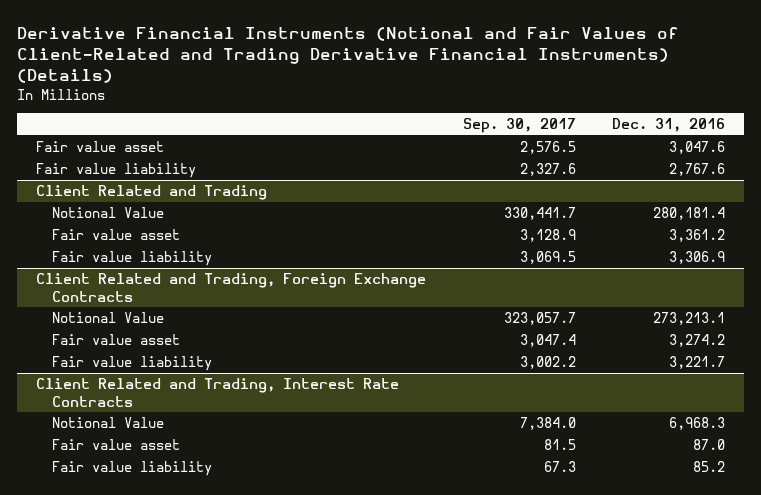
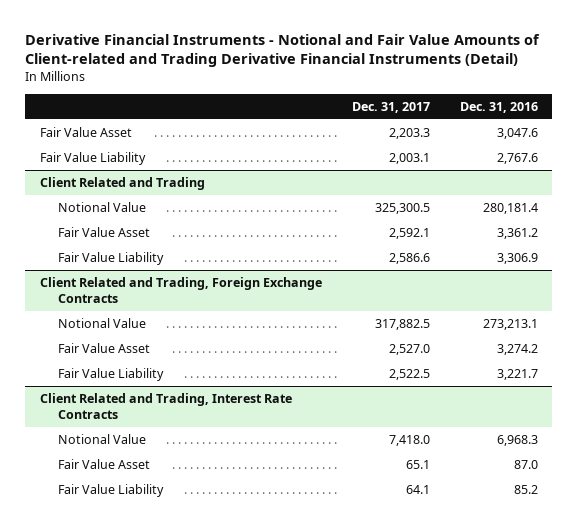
[17,26,680,84] Derivative Financial Instruments (Notional and Fair Values of Client-Related and Trading Derivative Financial Instruments) (Details) -> [25,33,541,68] Derivative Financial Instruments - Notional and Fair Value Amounts of Client-related and Trading Derivative Financial Instruments (Detail)
[462,118,576,134] Sep. 30, 2017 -> none
none -> [351,101,430,113] Dec. 31, 2017
[35,141,164,153] Fair value asset -> [40,127,133,138] Fair Value Asset
[35,163,196,179] Fair value liability -> [40,152,147,166] Fair Value Liability
[52,229,181,241] Fair value asset -> [58,227,151,238] Fair Value Asset
[52,251,213,267] Fair value liability -> [58,252,165,266] Fair Value Liability
[52,334,181,346] Fair value asset -> [58,343,151,354] Fair Value Asset
[52,356,213,372] Fair value liability -> [58,368,165,382] Fair Value Liability
[52,439,181,451] Fair value asset -> [58,459,151,470] Fair Value Asset
[52,461,213,477] Fair value liability -> [58,484,165,498] Fair Value Liability

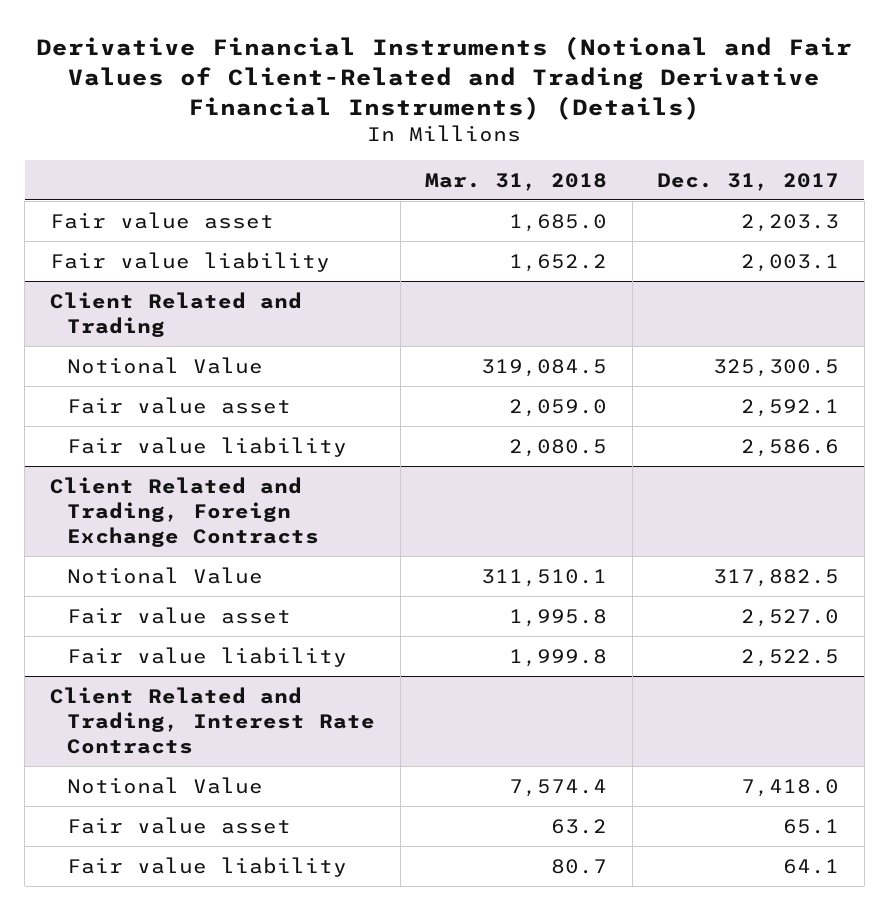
[25,33,541,68] Derivative Financial Instruments - Notional and Fair Value Amounts of Client-related and Trading Derivative Financial Instruments (Detail) -> [36,35,853,120] Derivative Financial Instruments (Notional and Fair Values of Client-Related and Trading Derivative Financial Instruments) (Details)
[459,101,538,113] Dec. 31, 2016 -> none
none -> [425,172,608,191] Mar. 31, 2018
[40,127,133,138] Fair Value Asset -> [49,211,274,229] Fair value asset
[40,152,147,166] Fair Value Liability -> [49,251,330,272] Fair value liability
[58,227,151,238] Fair Value Asset -> [67,396,292,414] Fair value asset
[58,252,165,266] Fair Value Liability -> [67,436,348,457] Fair value liability
[58,343,151,354] Fair Value Asset -> [67,606,292,624] Fair value asset
[58,368,165,382] Fair Value Liability -> [67,646,348,667] Fair value liability
[58,459,151,470] Fair Value Asset -> [67,816,292,834] Fair value asset
[58,484,165,498] Fair Value Liability -> [67,856,348,877] Fair value liability

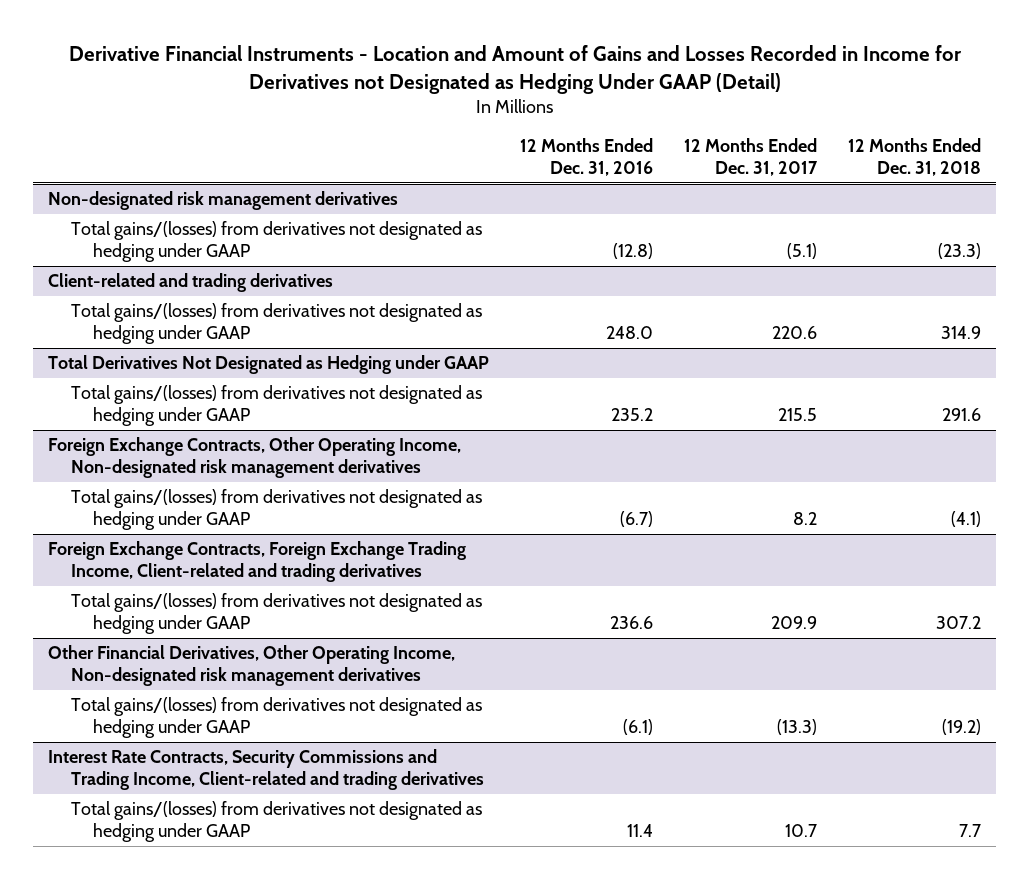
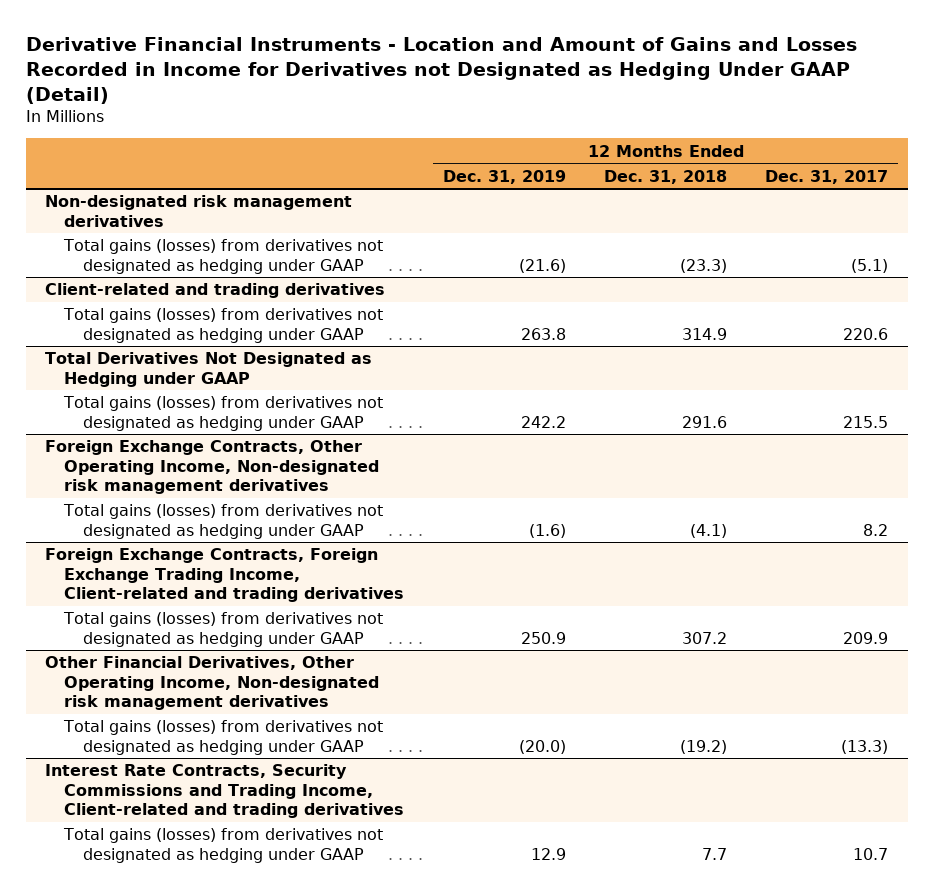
[520,137,654,177] 12 Months Ended Dec. 31, 2016 -> none
none -> [442,169,566,184] Dec. 31, 2019
[70,221,482,263] Total gains/(losses) from derivatives not designated as hedging under GAAP -> [63,239,384,274] Total gains (losses) from derivatives not designated as hedging under GAAP
[70,303,482,345] Total gains/(losses) from derivatives not designated as hedging under GAAP -> [63,308,384,343] Total gains (losses) from derivatives not designated as hedging under GAAP
[70,385,482,427] Total gains/(losses) from derivatives not designated as hedging under GAAP -> [63,396,384,431] Total gains (losses) from derivatives not designated as hedging under GAAP
[70,489,482,531] Total gains/(losses) from derivatives not designated as hedging under GAAP -> [63,504,384,539] Total gains (losses) from derivatives not designated as hedging under GAAP
[70,593,482,635] Total gains/(losses) from derivatives not designated as hedging under GAAP -> [63,612,384,647] Total gains (losses) from derivatives not designated as hedging under GAAP
[70,697,482,739] Total gains/(losses) from derivatives not designated as hedging under GAAP -> [63,720,384,755] Total gains (losses) from derivatives not designated as hedging under GAAP
[70,801,482,843] Total gains/(losses) from derivatives not designated as hedging under GAAP -> [63,828,384,863] Total gains (losses) from derivatives not designated as hedging under GAAP

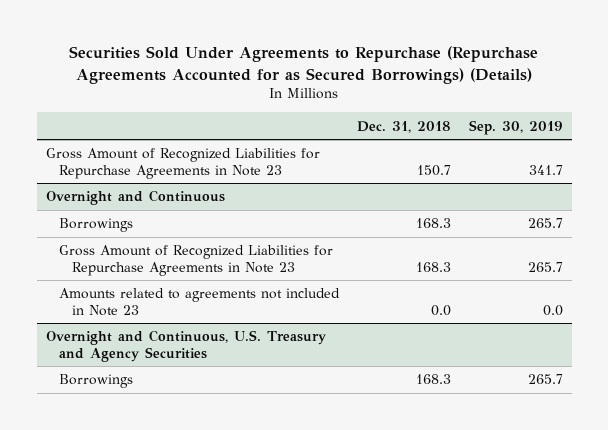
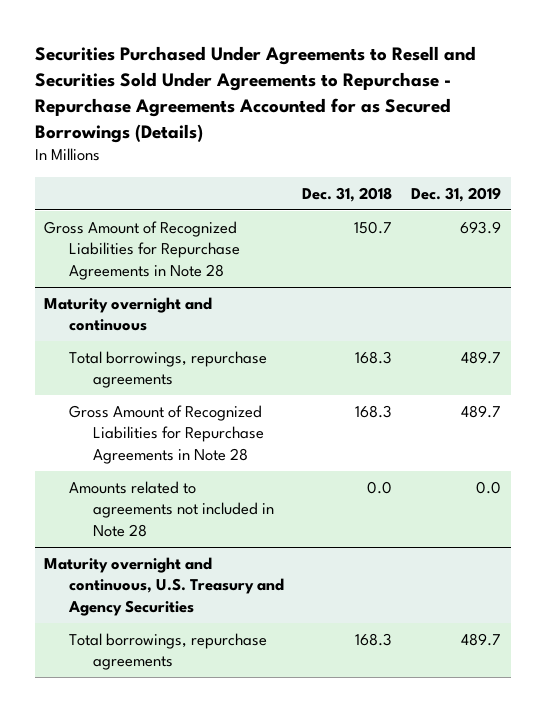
[69,46,539,84] Securities Sold Under Agreements to Repurchase (Repurchase Agreements Accounted for as Secured Borrowings) (Details) -> [34,46,476,143] Securities Purchased Under Agreements to Resell and Securities Sold Under Agreements to Repurchase - Repurchase Agreements Accounted for as Secured Borrowings (Details)
[468,119,563,135] Sep. 30, 2019 -> none
none -> [411,186,502,202] Dec. 31, 2019
[45,148,320,179] Gross Amount of Recognized Liabilities for Repurchase Agreements in Note 23 -> [44,220,240,281] Gross Amount of Recognized Liabilities for Repurchase Agreements in Note 28
[45,190,225,206] Overnight and Continuous -> [44,296,213,332] Maturity overnight and continuous
[58,218,133,233] Borrowings -> [68,350,267,389] Total borrowings, repurchase agreements
[58,245,333,276] Gross Amount of Recognized Liabilities for Repurchase Agreements in Note 23 -> [68,404,265,465] Gross Amount of Recognized Liabilities for Repurchase Agreements in Note 28
[58,288,340,316] Amounts related to agreements not included in Note 23 -> [68,480,275,538] Amounts related to agreements not included in Note 28
[45,330,326,362] Overnight and Continuous, U.S. Treasury and Agency Securities -> [44,556,284,617] Maturity overnight and continuous, U.S. Treasury and Agency Securities
[58,374,133,389] Borrowings -> [68,632,267,671] Total borrowings, repurchase agreements

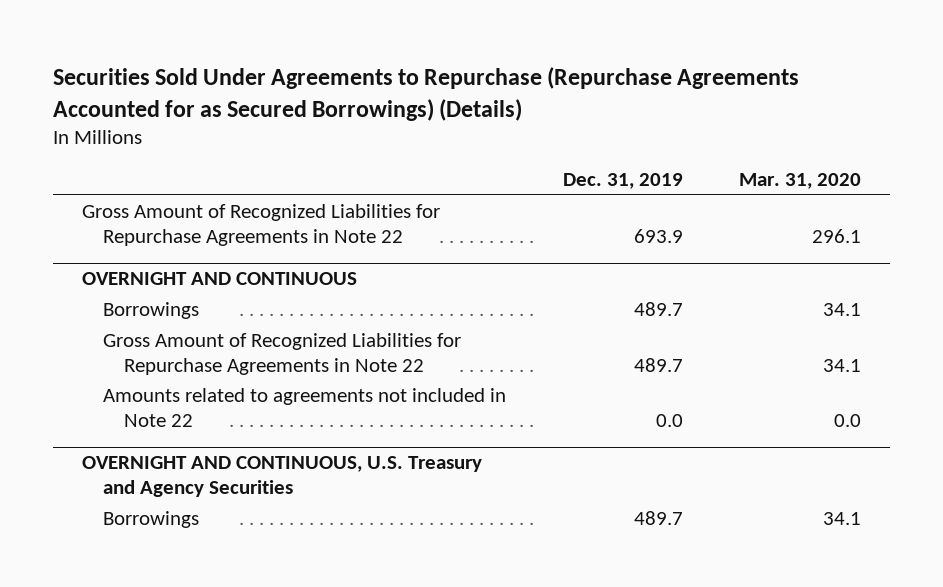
[34,46,476,143] Securities Purchased Under Agreements to Resell and Securities Sold Under Agreements to Repurchase - Repurchase Agreements Accounted for as Secured Borrowings (Details) -> [53,67,800,121] Securities Sold Under Agreements to Repurchase (Repurchase Agreements Accounted for as Secured Borrowings) (Details)
[302,186,393,202] Dec. 31, 2018 -> none
none -> [739,173,862,190] Mar. 31, 2020
[44,220,240,281] Gross Amount of Recognized Liabilities for Repurchase Agreements in Note 28 -> [81,203,440,246] Gross Amount of Recognized Liabilities for Repurchase Agreements in Note 22
[44,296,213,332] Maturity overnight and continuous -> [81,272,357,286] OVERNIGHT AND CONTINUOUS
[68,350,267,389] Total borrowings, repurchase agreements -> [102,301,199,319] Borrowings
[68,404,265,465] Gross Amount of Recognized Liabilities for Repurchase Agreements in Note 28 -> [102,332,461,375] Gross Amount of Recognized Liabilities for Repurchase Agreements in Note 22
[68,480,275,538] Amounts related to agreements not included in Note 28 -> [102,387,506,427] Amounts related to agreements not included in Note 22
[44,556,284,617] Maturity overnight and continuous, U.S. Treasury and Agency Securities -> [81,456,482,498] OVERNIGHT AND CONTINUOUS, U.S. Treasury and Agency Securities
[68,632,267,671] Total borrowings, repurchase agreements -> [102,510,199,528] Borrowings

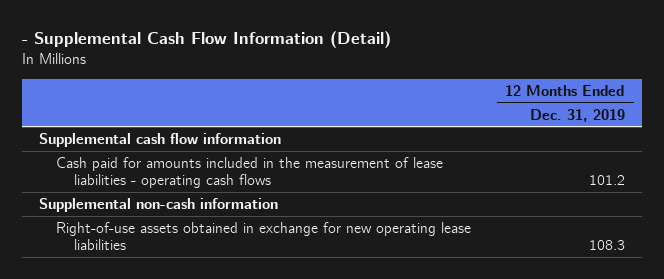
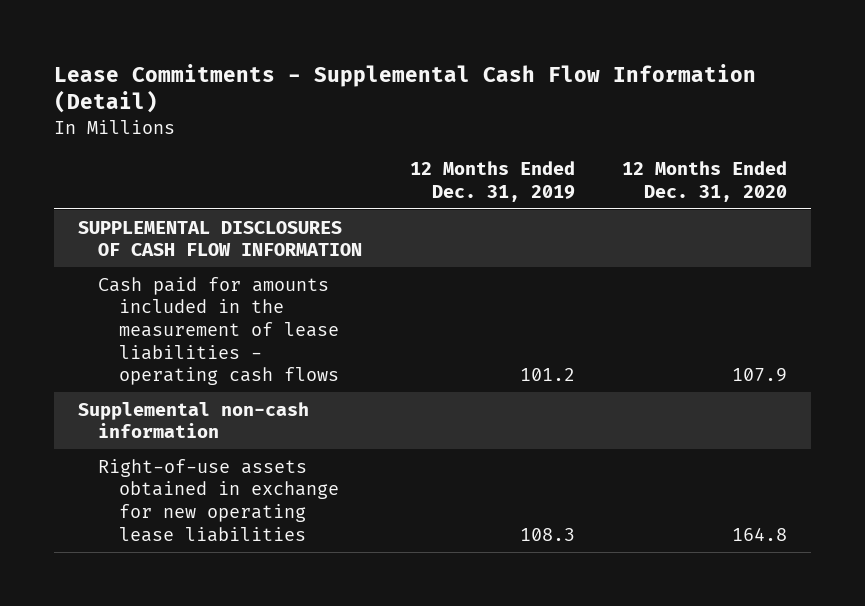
[21,31,391,49] - Supplemental Cash Flow Information (Detail) -> [53,63,756,114] Lease Commitments - Supplemental Cash Flow Information (Detail)
none -> [621,161,787,202] 12 Months Ended Dec. 31, 2020
[38,132,281,147] Supplemental cash flow information -> [77,220,363,257] SUPPLEMENTAL DISCLOSURES OF CASH FLOW INFORMATION

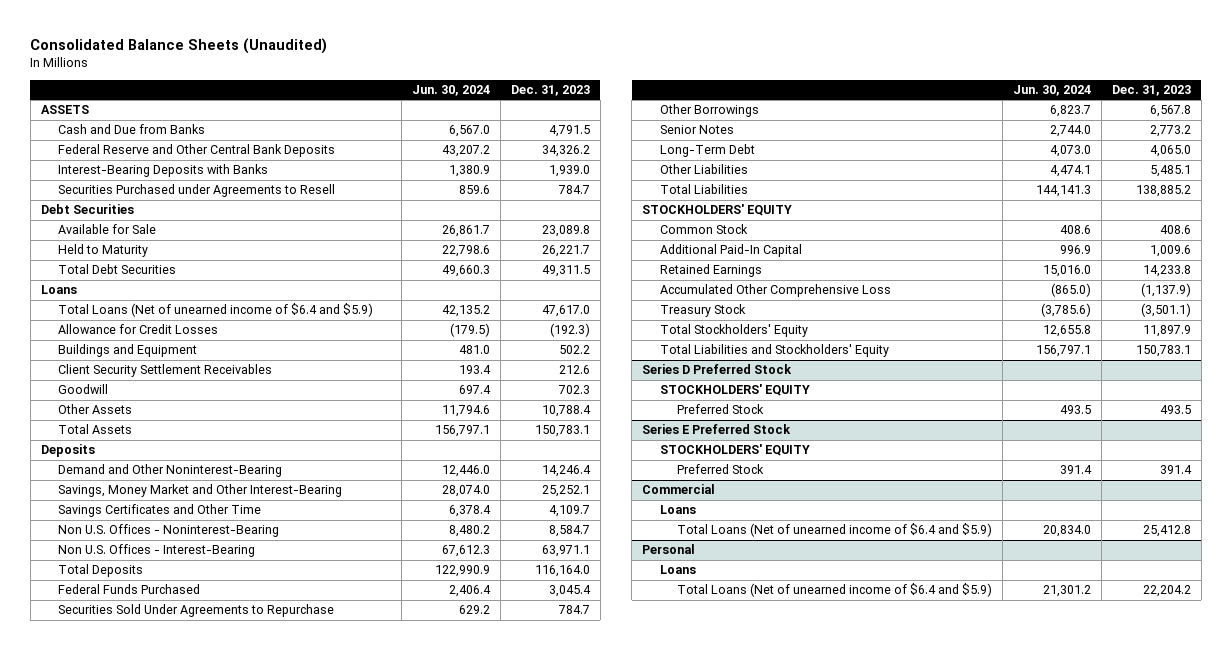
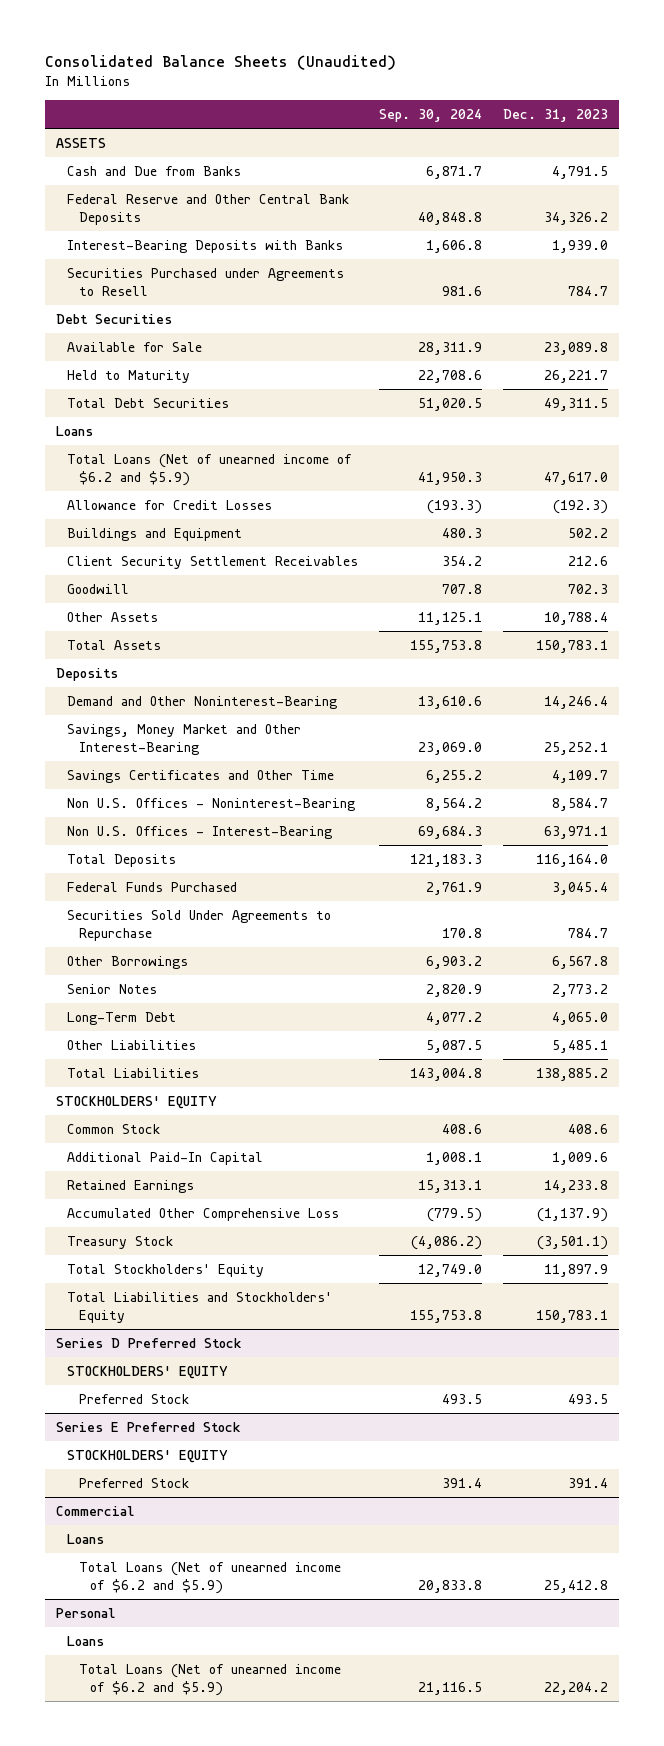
[411,84,490,96] Jun. 30, 2024 -> none
none -> [379,109,483,123] Sep. 30, 2024
[58,303,374,318] Total Loans (Net of unearned income of $6.4 and $5.9) -> [67,453,353,486] Total Loans (Net of unearned income of $6.2 and $5.9)
[677,523,993,538] Total Loans (Net of unearned income of $6.4 and $5.9) -> [78,1561,341,1594] Total Loans (Net of unearned income of $6.2 and $5.9)
[677,583,993,598] Total Loans (Net of unearned income of $6.4 and $5.9) -> [78,1663,341,1696] Total Loans (Net of unearned income of $6.2 and $5.9)

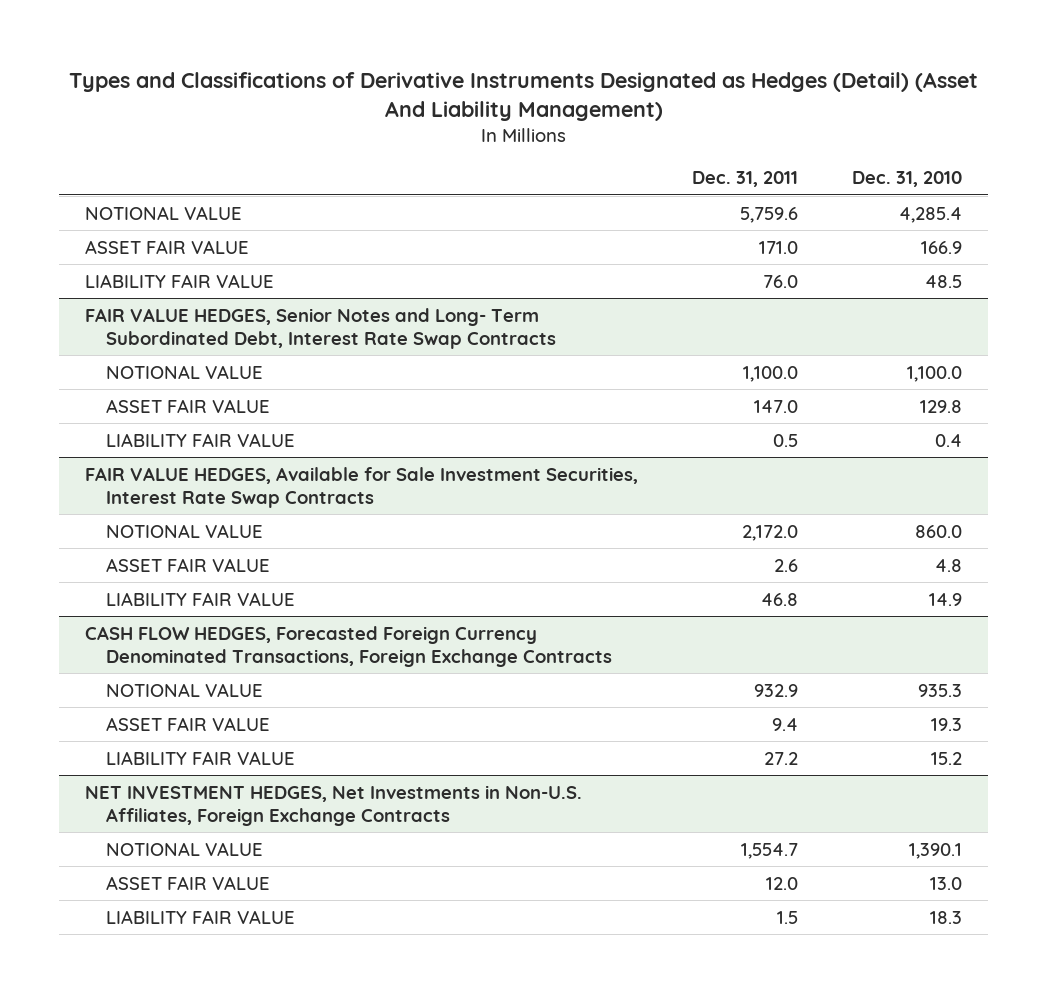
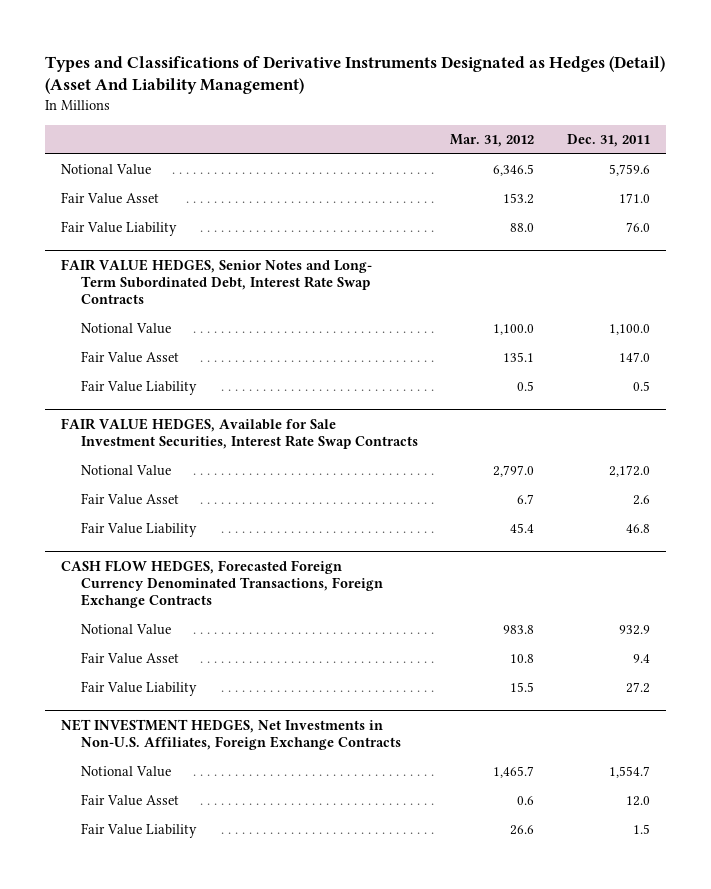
[851,171,962,188] Dec. 31, 2010 -> none
none -> [450,133,535,147] Mar. 31, 2012
[85,205,243,220] NOTIONAL VALUE -> [61,164,152,176] Notional Value
[85,239,250,254] ASSET FAIR VALUE -> [61,192,160,205] Fair Value Asset
[85,273,275,288] LIABILITY FAIR VALUE -> [61,221,178,237] Fair Value Liability
[106,364,264,379] NOTIONAL VALUE -> [80,323,171,335] Notional Value
[106,398,271,413] ASSET FAIR VALUE -> [80,351,179,364] Fair Value Asset
[106,432,296,447] LIABILITY FAIR VALUE -> [80,380,197,396] Fair Value Liability
[106,523,264,538] NOTIONAL VALUE -> [80,465,171,477] Notional Value
[106,557,271,572] ASSET FAIR VALUE -> [80,493,179,506] Fair Value Asset
[106,591,296,606] LIABILITY FAIR VALUE -> [80,522,197,538] Fair Value Liability
[106,682,264,697] NOTIONAL VALUE -> [80,624,171,636] Notional Value
[106,716,271,731] ASSET FAIR VALUE -> [80,652,179,665] Fair Value Asset
[106,750,296,765] LIABILITY FAIR VALUE -> [80,681,197,697] Fair Value Liability
[106,841,264,856] NOTIONAL VALUE -> [80,766,171,778] Notional Value
[106,875,271,890] ASSET FAIR VALUE -> [80,794,179,807] Fair Value Asset
[106,909,296,924] LIABILITY FAIR VALUE -> [80,823,197,839] Fair Value Liability

